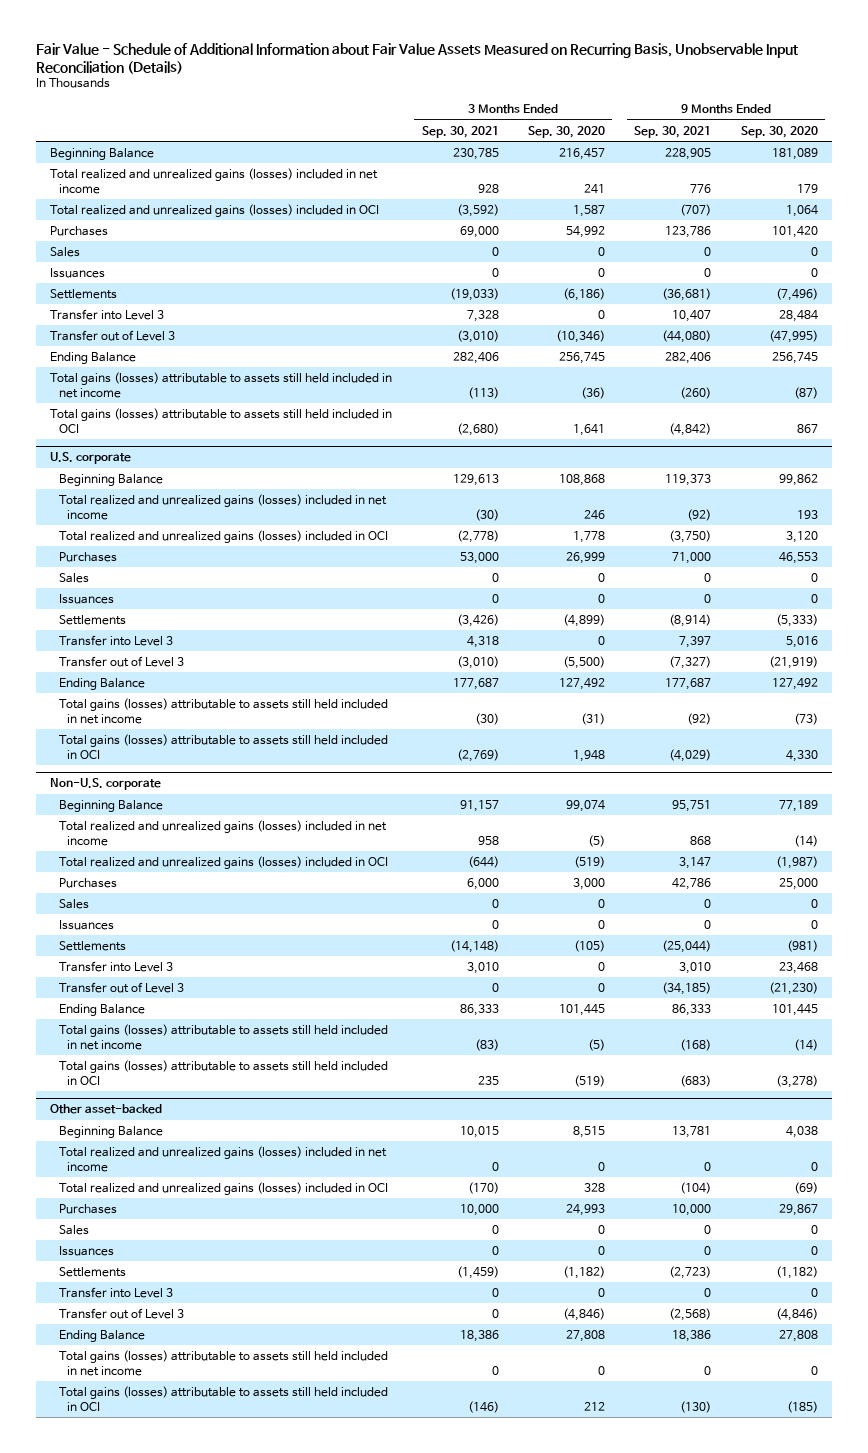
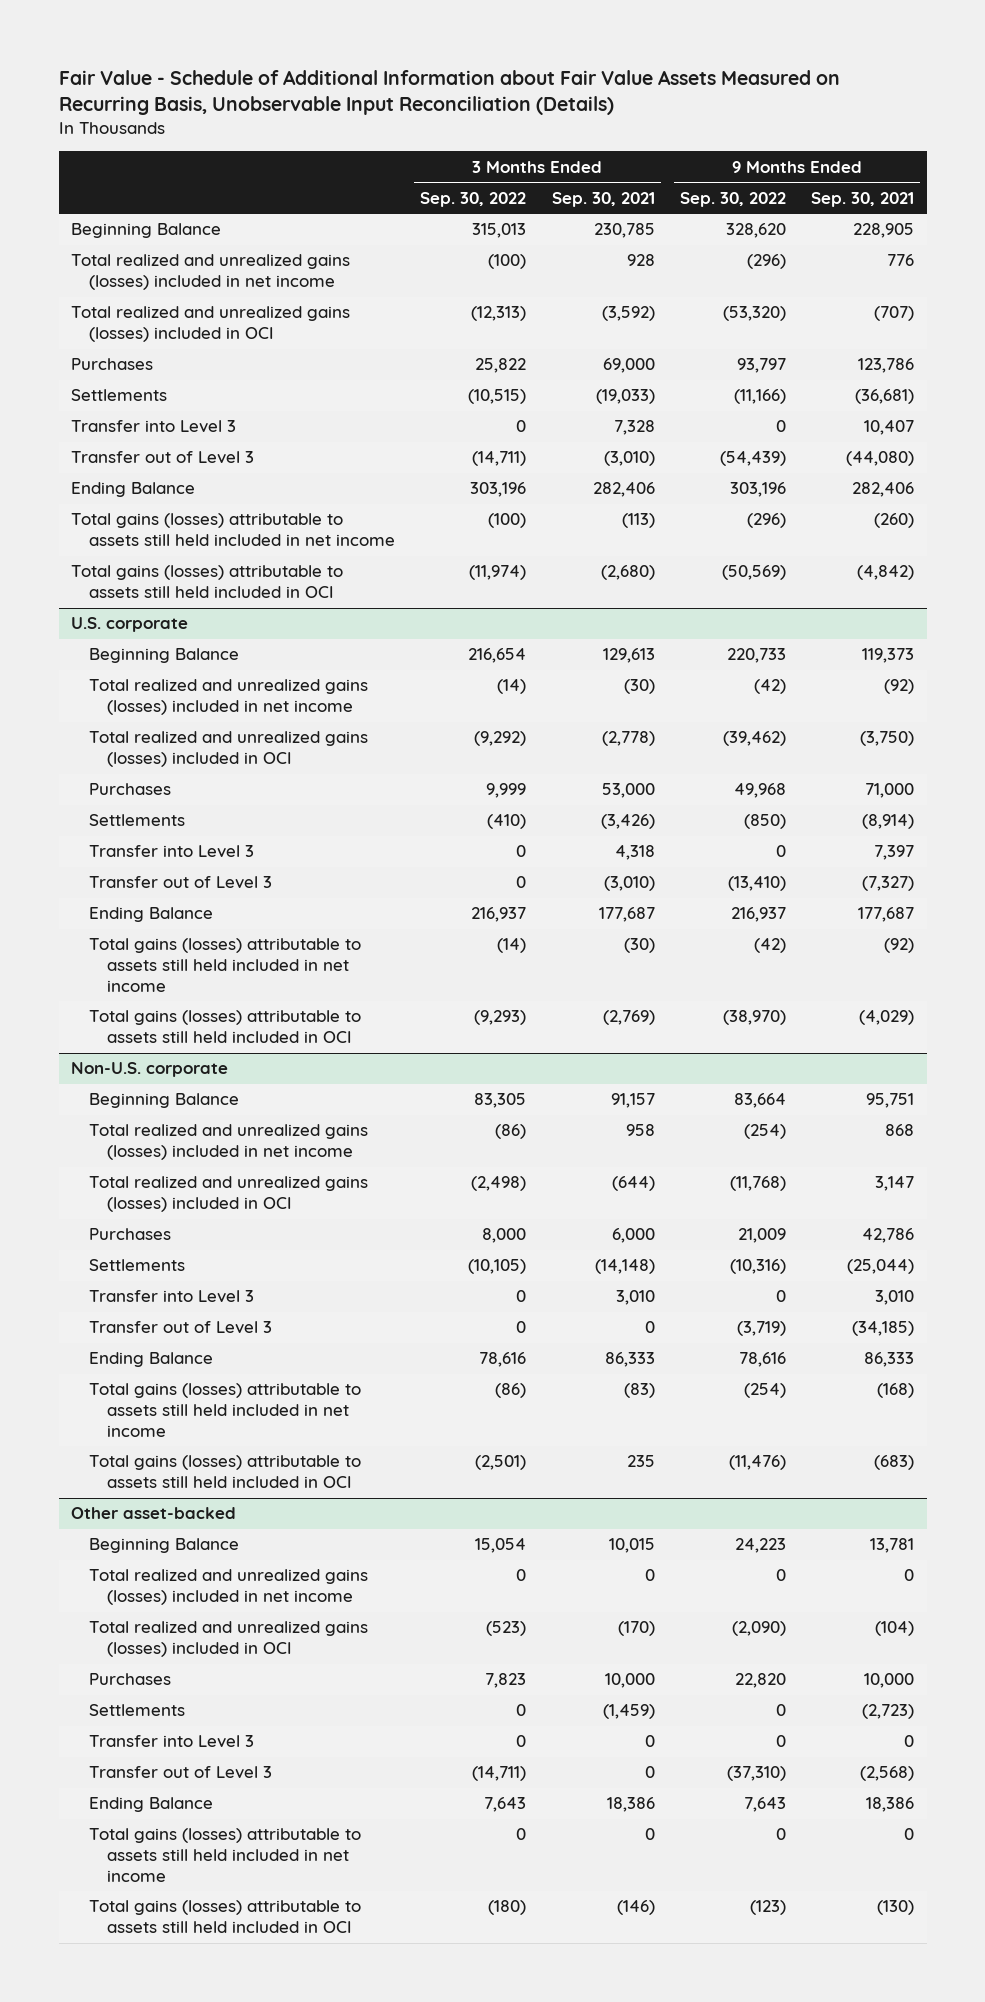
[527,125,605,138] Sep. 30, 2020 -> none
[740,125,818,138] Sep. 30, 2020 -> none
none -> [420,191,527,207] Sep. 30, 2022
none -> [679,191,786,207] Sep. 30, 2022
[50,246,81,257] Sales -> none
[50,267,106,278] Issuances -> none
[58,572,89,583] Sales -> none
[58,593,114,604] Issuances -> none
[58,898,89,909] Sales -> none
[58,919,114,930] Issuances -> none
[58,1224,89,1235] Sales -> none
[58,1245,114,1256] Issuances -> none

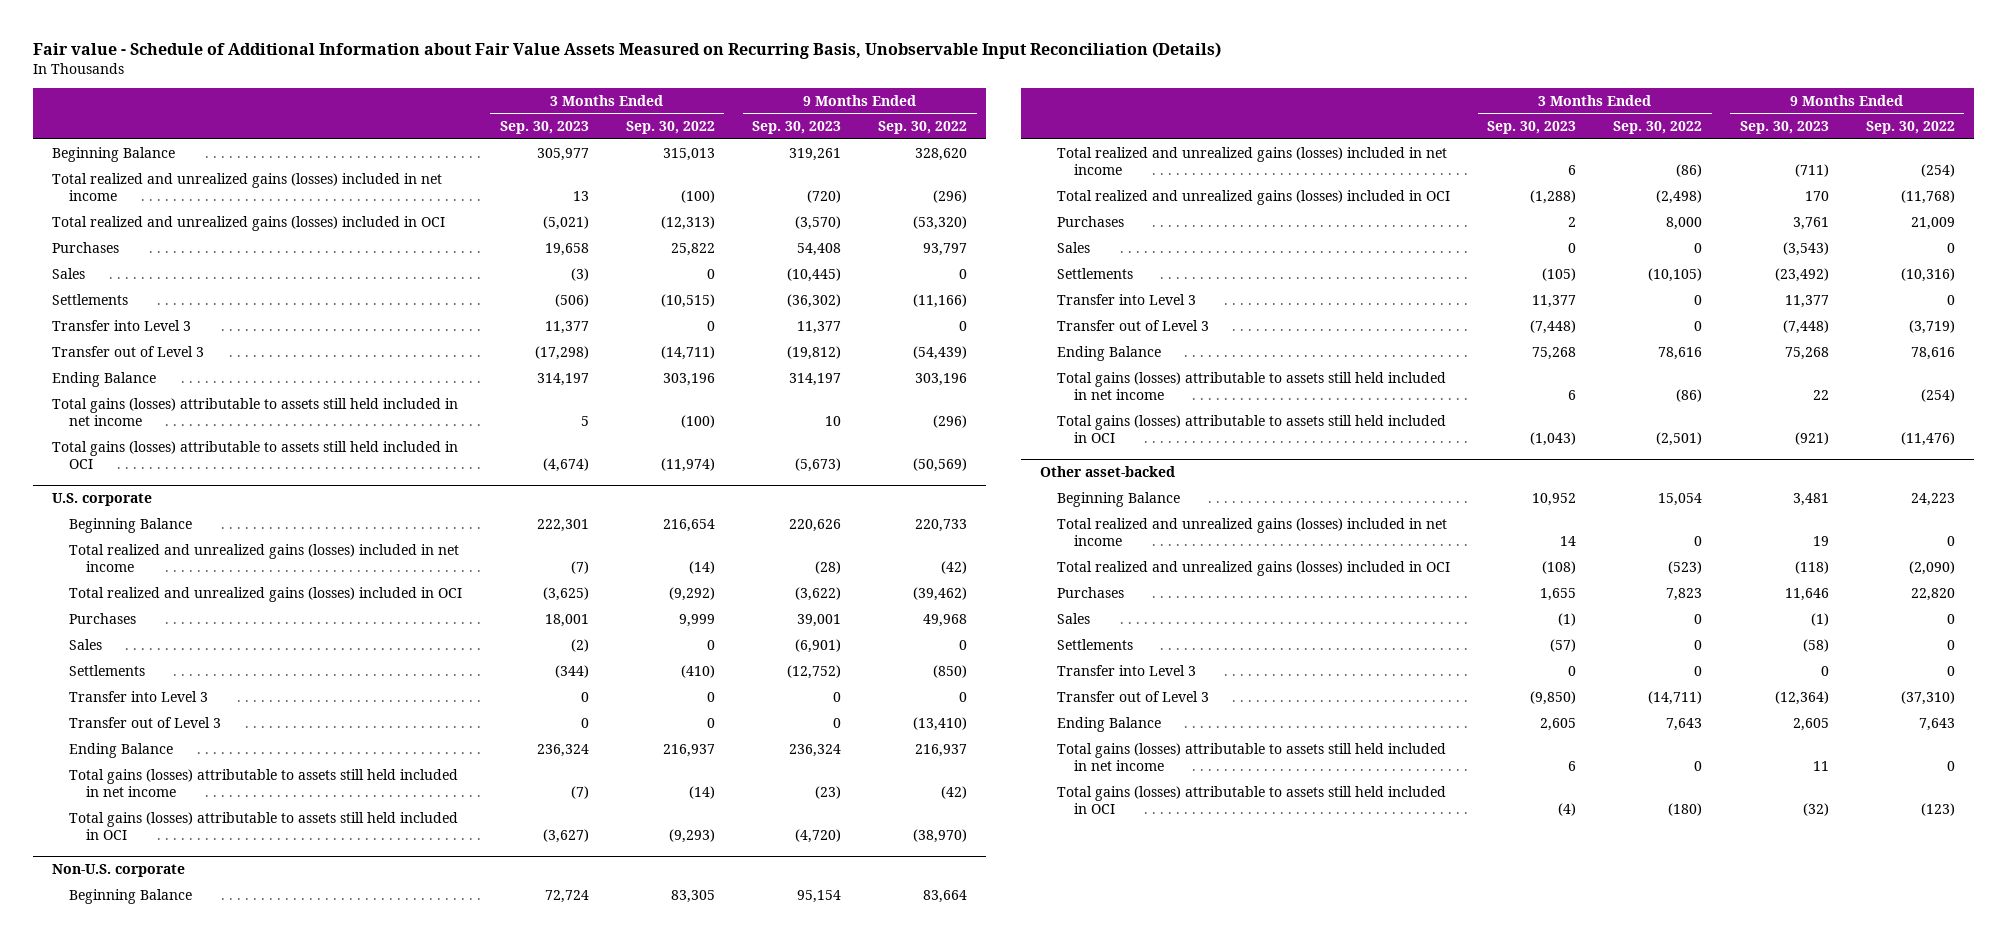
[58,69,840,116] Fair Value - Schedule of Additional Information about Fair Value Assets Measured on Recurring Basis, Unobservable Input Reconciliation (Details) -> [33,42,1222,60] Fair value - Schedule of Additional Information about Fair Value Assets Measured on Recurring Basis, Unobservable Input Reconciliation (Details)
[551,191,655,207] Sep. 30, 2021 -> none
[811,191,915,207] Sep. 30, 2021 -> none
none -> [499,121,589,135] Sep. 30, 2023
none -> [752,121,842,135] Sep. 30, 2023
none -> [52,267,86,279] Sales
none -> [69,638,103,650] Sales
none -> [1056,241,1090,253] Sales
none -> [1056,612,1090,624] Sales

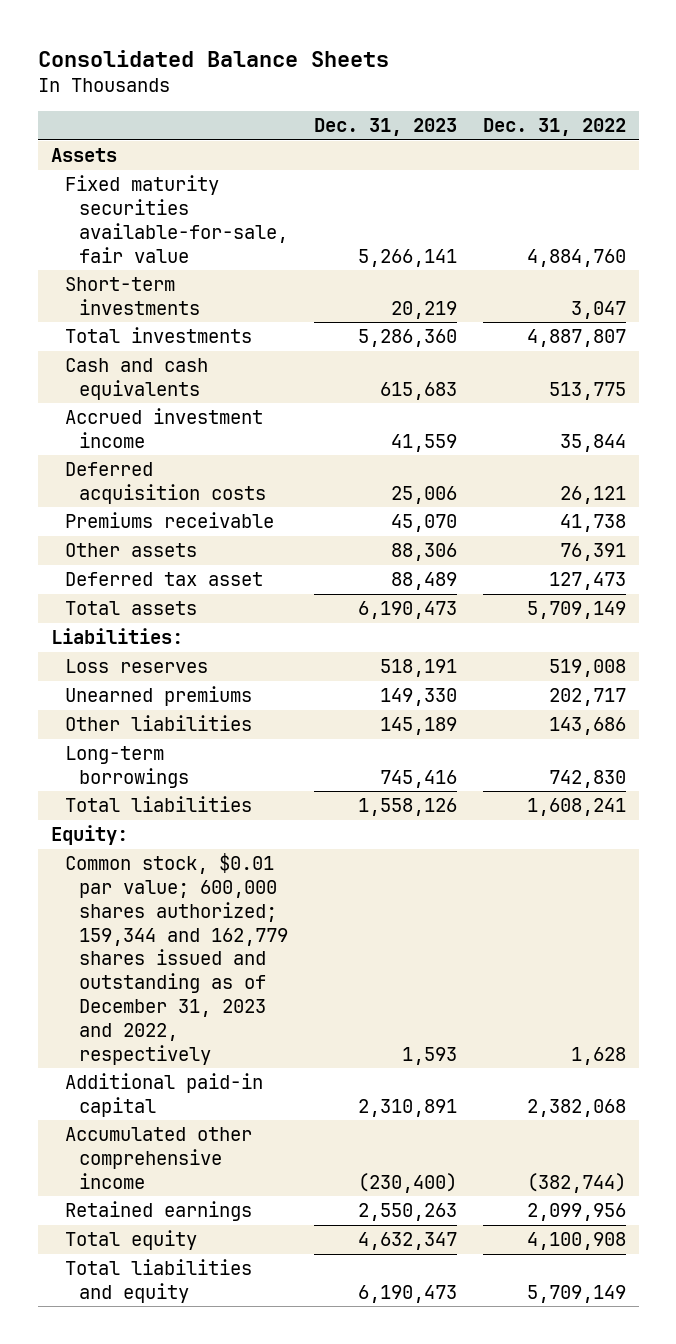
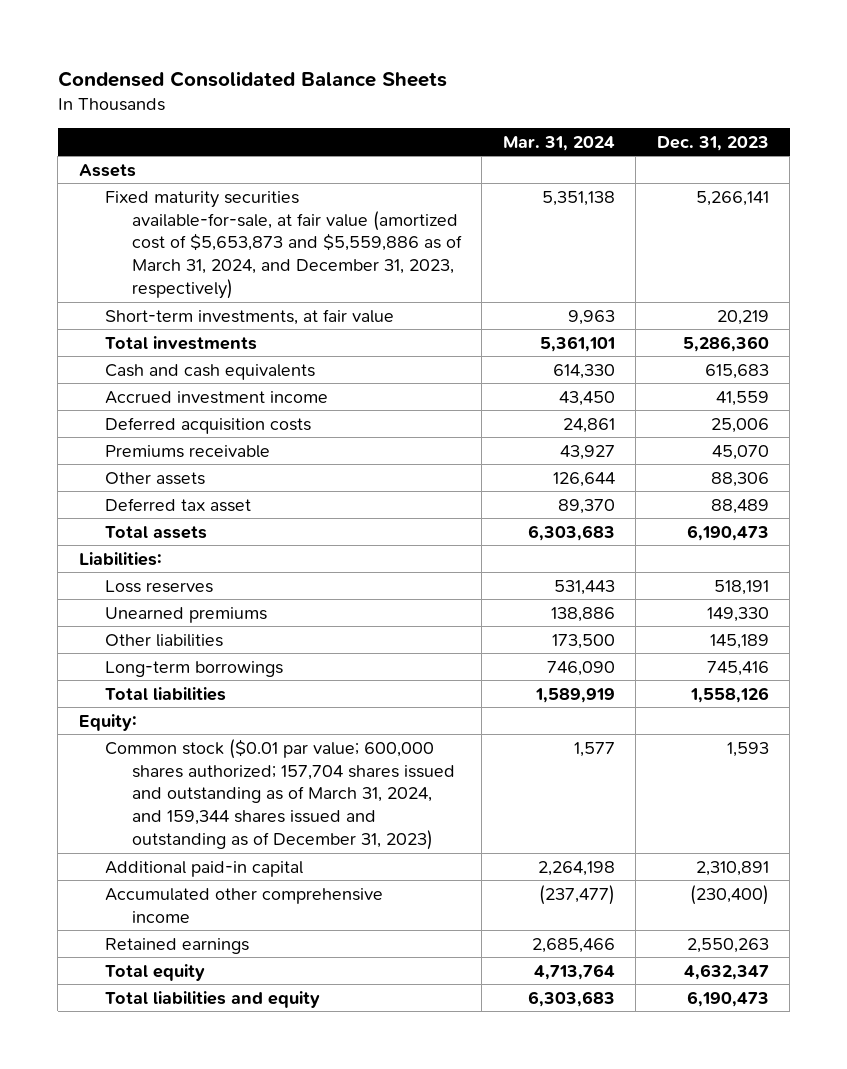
[37,49,389,67] Consolidated Balance Sheets -> [57,70,447,87] Condensed Consolidated Balance Sheets
[482,118,626,137] Dec. 31, 2022 -> none
none -> [502,135,615,151] Mar. 31, 2024
[64,175,288,263] Fixed maturity securities available-for-sale, fair value -> [105,190,462,299] Fixed maturity securities available-for-sale, at fair value (amortized cost of $5,653,873 and $5,559,886 as of March 31, 2024, and December 31, 2023, respectively)
[64,277,200,315] Short-term investments -> [105,308,395,325] Short-term investments, at fair value
[64,853,288,1065] Common stock, $0.01 par value; 600,000 shares authorized; 159,344 and 162,779 shares issued and outstanding as of December 31, 2023 and 2022, respectively -> [105,738,455,850] Common stock ($0.01 par value; 600,000 shares authorized; 157,704 shares issued and outstanding as of March 31, 2024, and 159,344 shares issued and outstanding as of December 31, 2023)

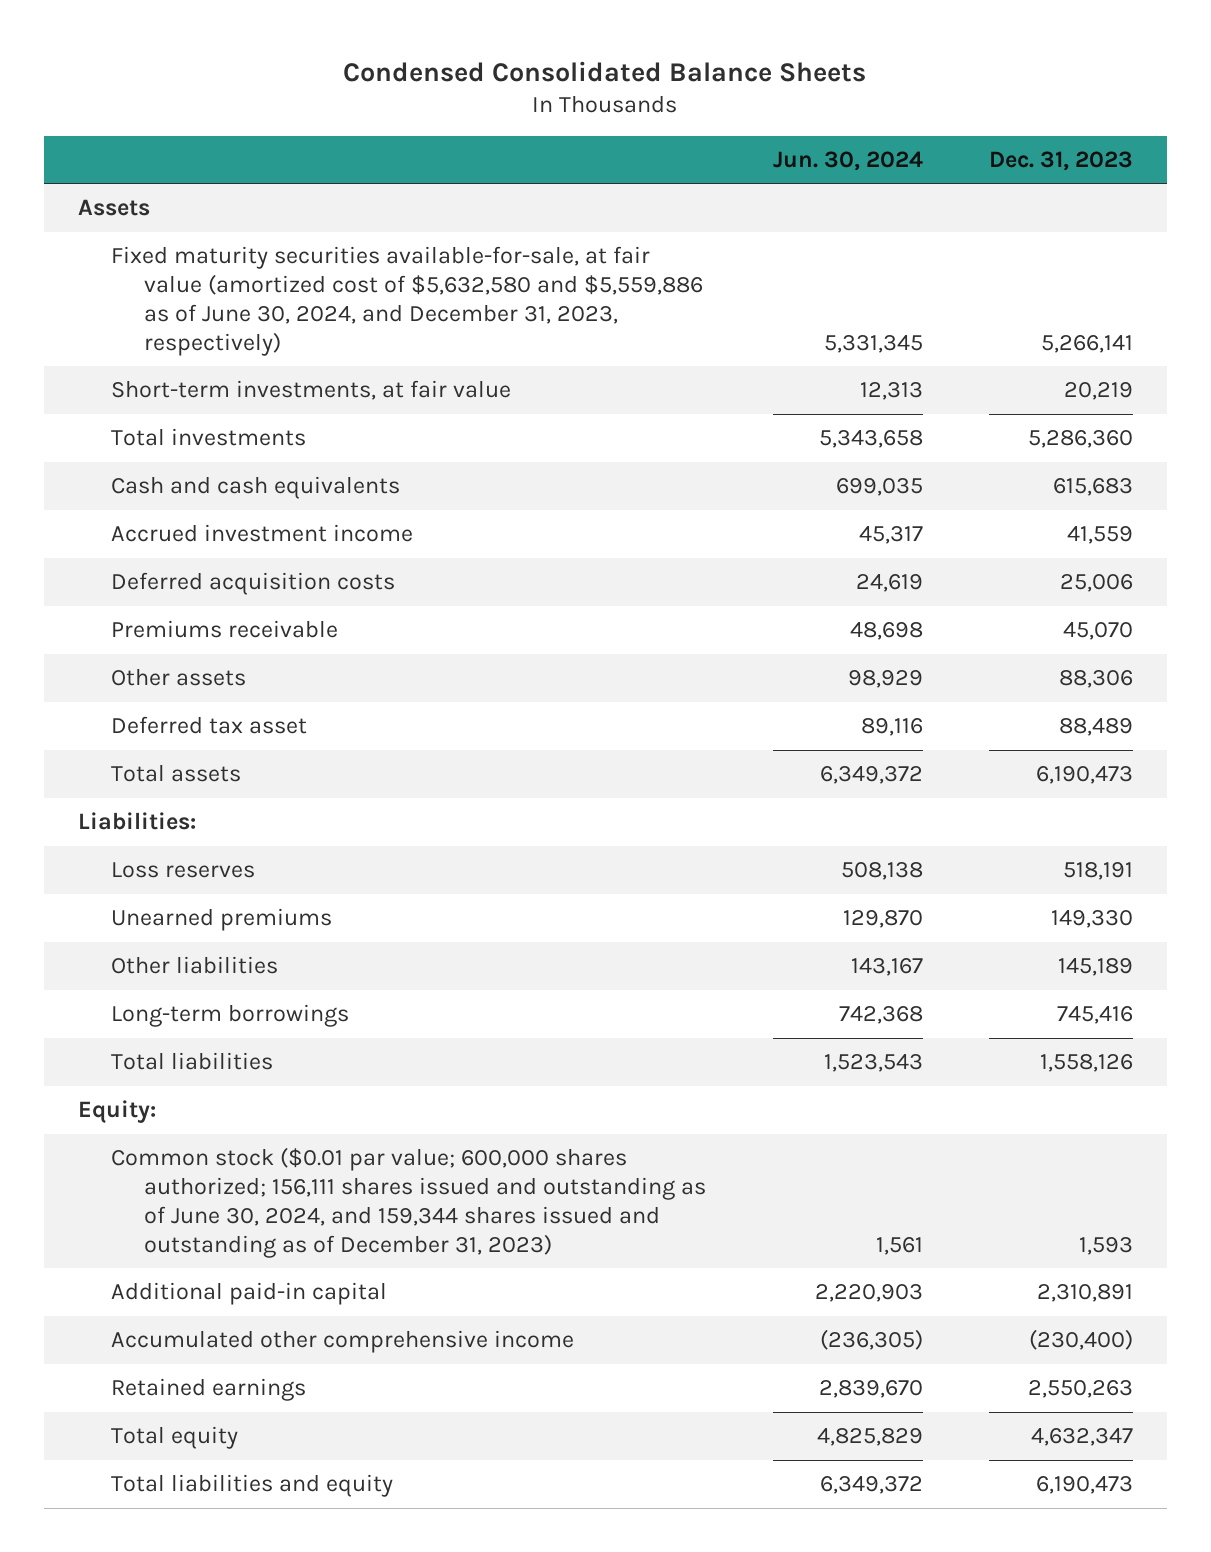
[502,135,615,151] Mar. 31, 2024 -> none
none -> [772,150,923,171] Jun. 30, 2024
[105,190,462,299] Fixed maturity securities available-for-sale, at fair value (amortized cost of $5,653,873 and $5,559,886 as of March 31, 2024, and December 31, 2023, respectively) -> [110,246,704,356] Fixed maturity securities available-for-sale, at fair value (amortized cost of $5,632,580 and $5,559,886 as of June 30, 2024, and December 31, 2023, respectively)
[105,738,455,850] Common stock ($0.01 par value; 600,000 shares authorized; 157,704 shares issued and outstanding as of March 31, 2024, and 159,344 shares issued and outstanding as of December 31, 2023) -> [110,1147,707,1258] Common stock ($0.01 par value; 600,000 shares authorized; 156,111 shares issued and outstanding as of June 30, 2024, and 159,344 shares issued and outstanding as of December 31, 2023)

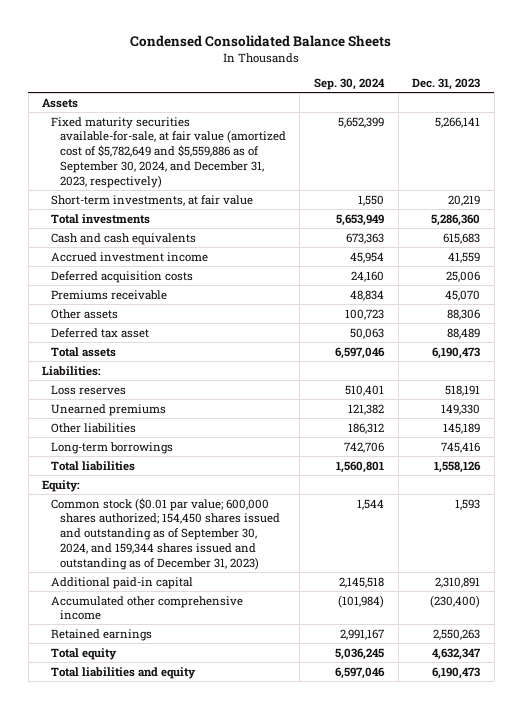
[772,150,923,171] Jun. 30, 2024 -> none
none -> [314,78,386,91] Sep. 30, 2024
[110,246,704,356] Fixed maturity securities available-for-sale, at fair value (amortized cost of $5,632,580 and $5,559,886 as of June 30, 2024, and December 31, 2023, respectively) -> [51,116,286,188] Fixed maturity securities available-for-sale, at fair value (amortized cost of $5,782,649 and $5,559,886 as of September 30, 2024, and December 31, 2023, respectively)
[110,1147,707,1258] Common stock ($0.01 par value; 600,000 shares authorized; 156,111 shares issued and outstanding as of June 30, 2024, and 159,344 shares issued and outstanding as of December 31, 2023) -> [51,497,280,570] Common stock ($0.01 par value; 600,000 shares authorized; 154,450 shares issued and outstanding as of September 30, 2024, and 159,344 shares issued and outstanding as of December 31, 2023)

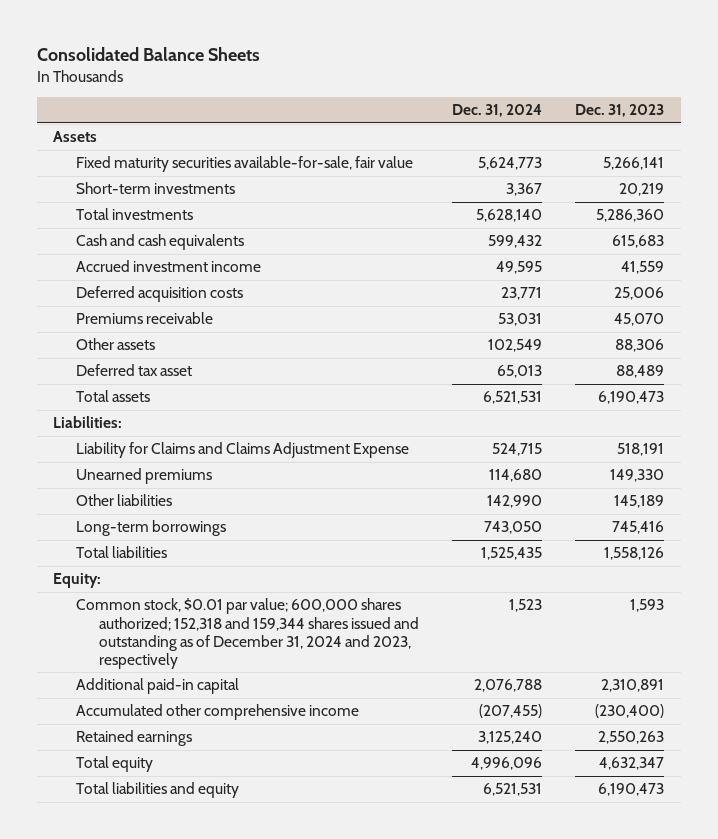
[130,35,392,48] Condensed Consolidated Balance Sheets -> [36,46,260,61] Consolidated Balance Sheets
[314,78,386,91] Sep. 30, 2024 -> none
none -> [452,104,543,118] Dec. 31, 2024
[51,116,286,188] Fixed maturity securities available-for-sale, at fair value (amortized cost of $5,782,649 and $5,559,886 as of September 30, 2024, and December 31, 2023, respectively) -> [76,156,414,173] Fixed maturity securities available-for-sale, fair value
[51,194,254,206] Short-term investments, at fair value -> [76,182,236,195] Short-term investments
[51,384,127,395] Loss reserves -> [76,442,410,459] Liability for Claims and Claims Adjustment Expense
[51,497,280,570] Common stock ($0.01 par value; 600,000 shares authorized; 154,450 shares issued and outstanding as of September 30, 2024, and 159,344 shares issued and outstanding as of December 31, 2023) -> [76,598,420,670] Common stock, $0.01 par value; 600,000 shares authorized; 152,318 and 159,344 shares issued and outstanding as of December 31, 2024 and 2023, respectively

